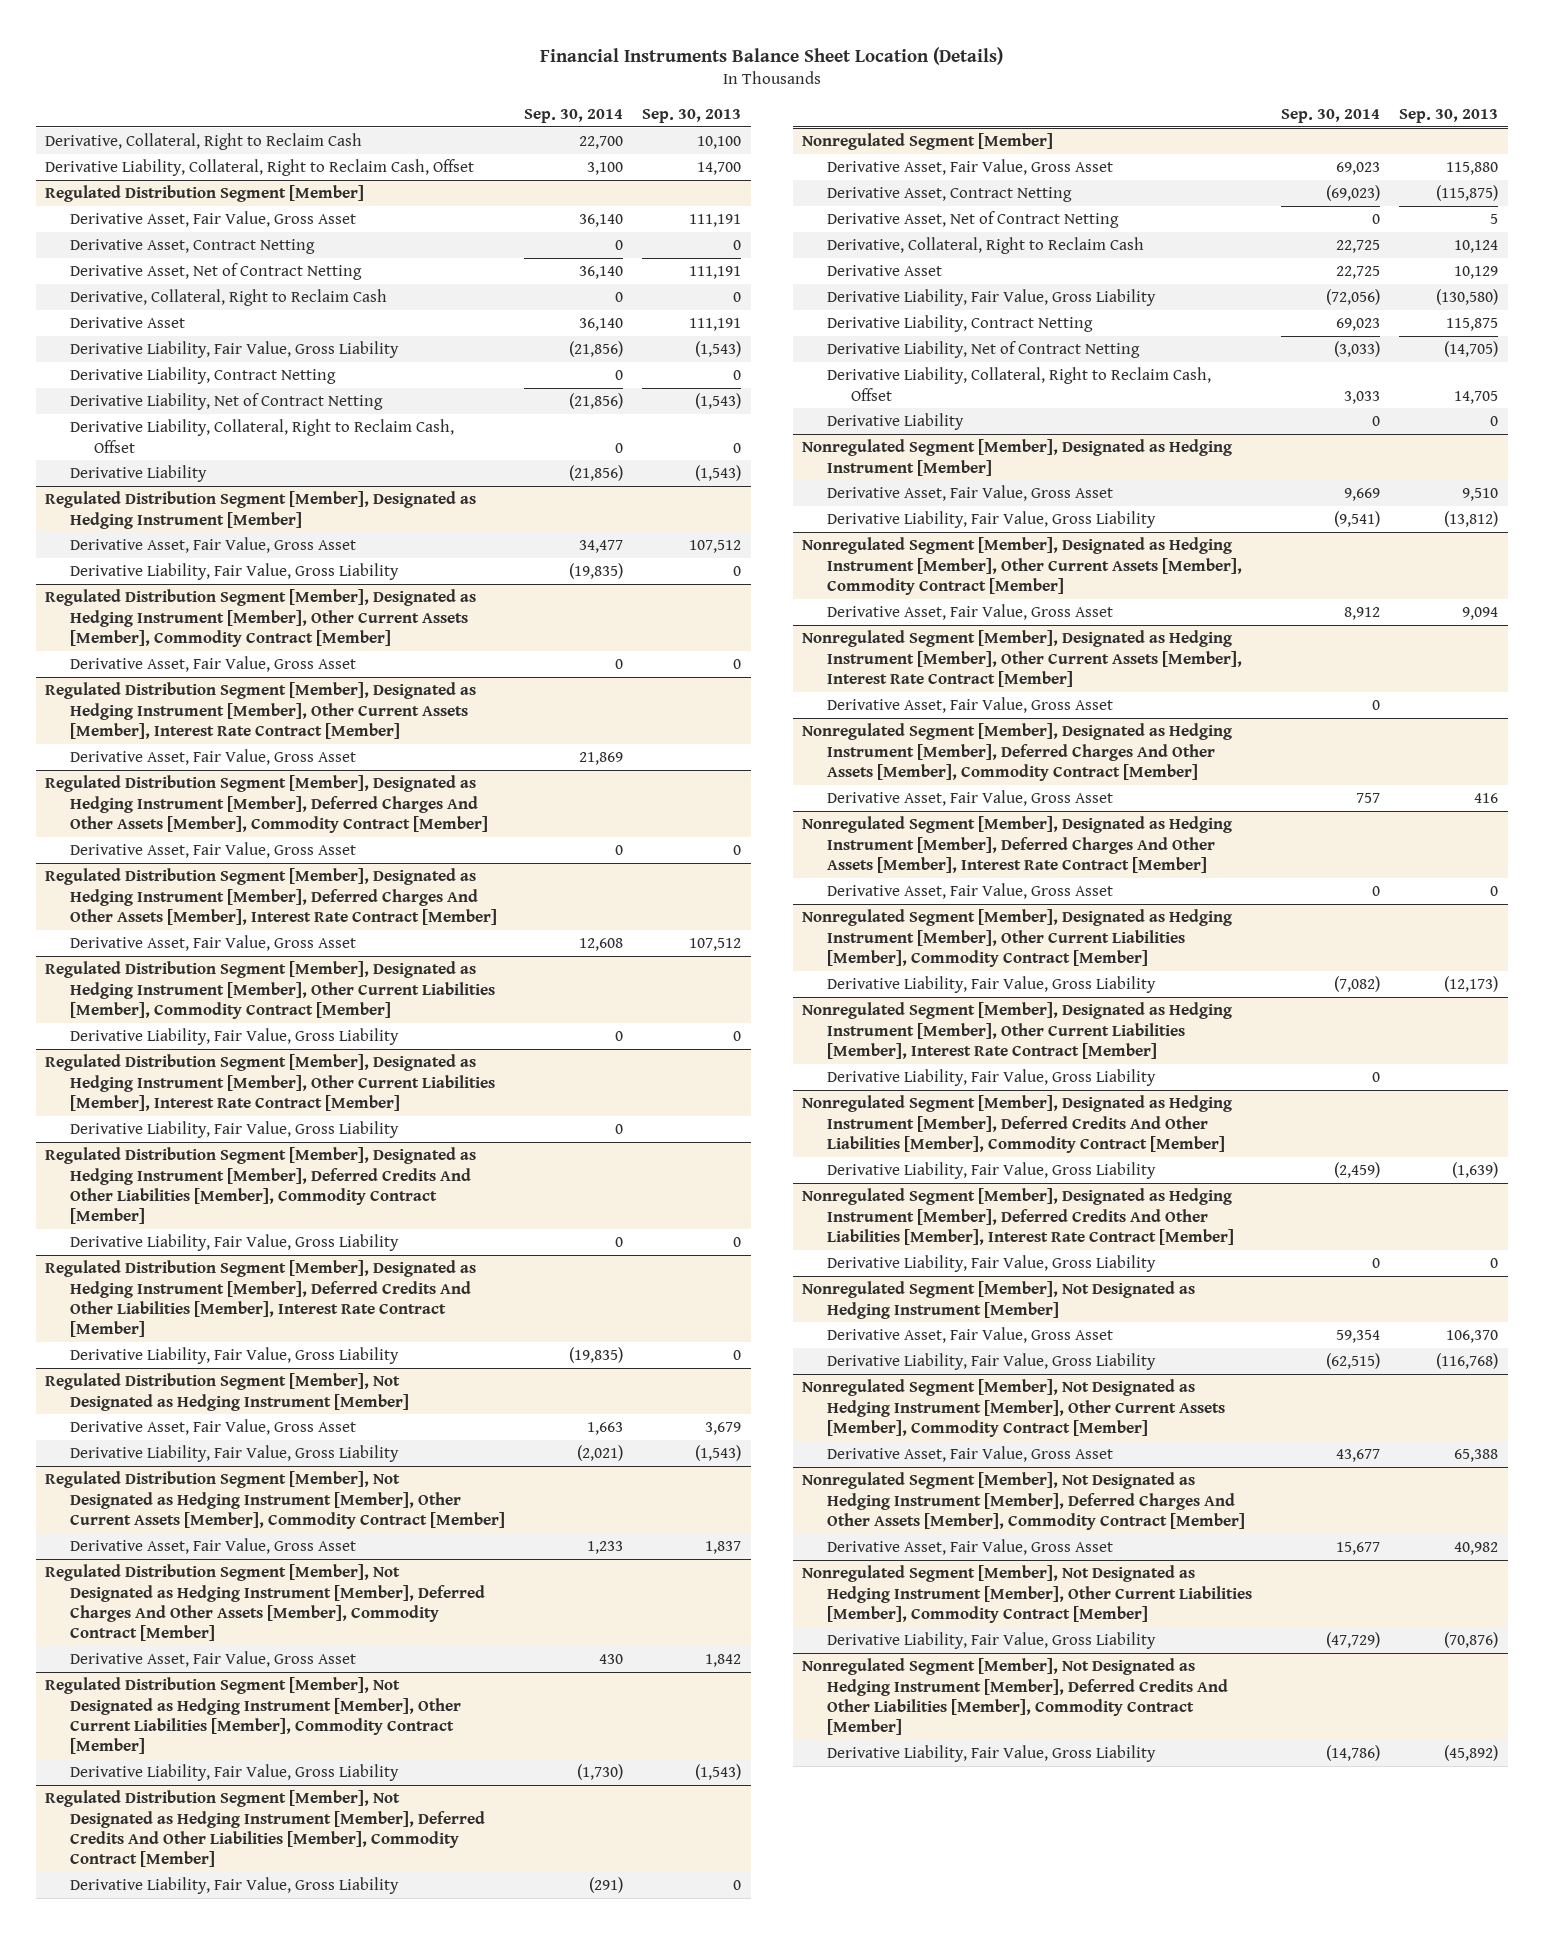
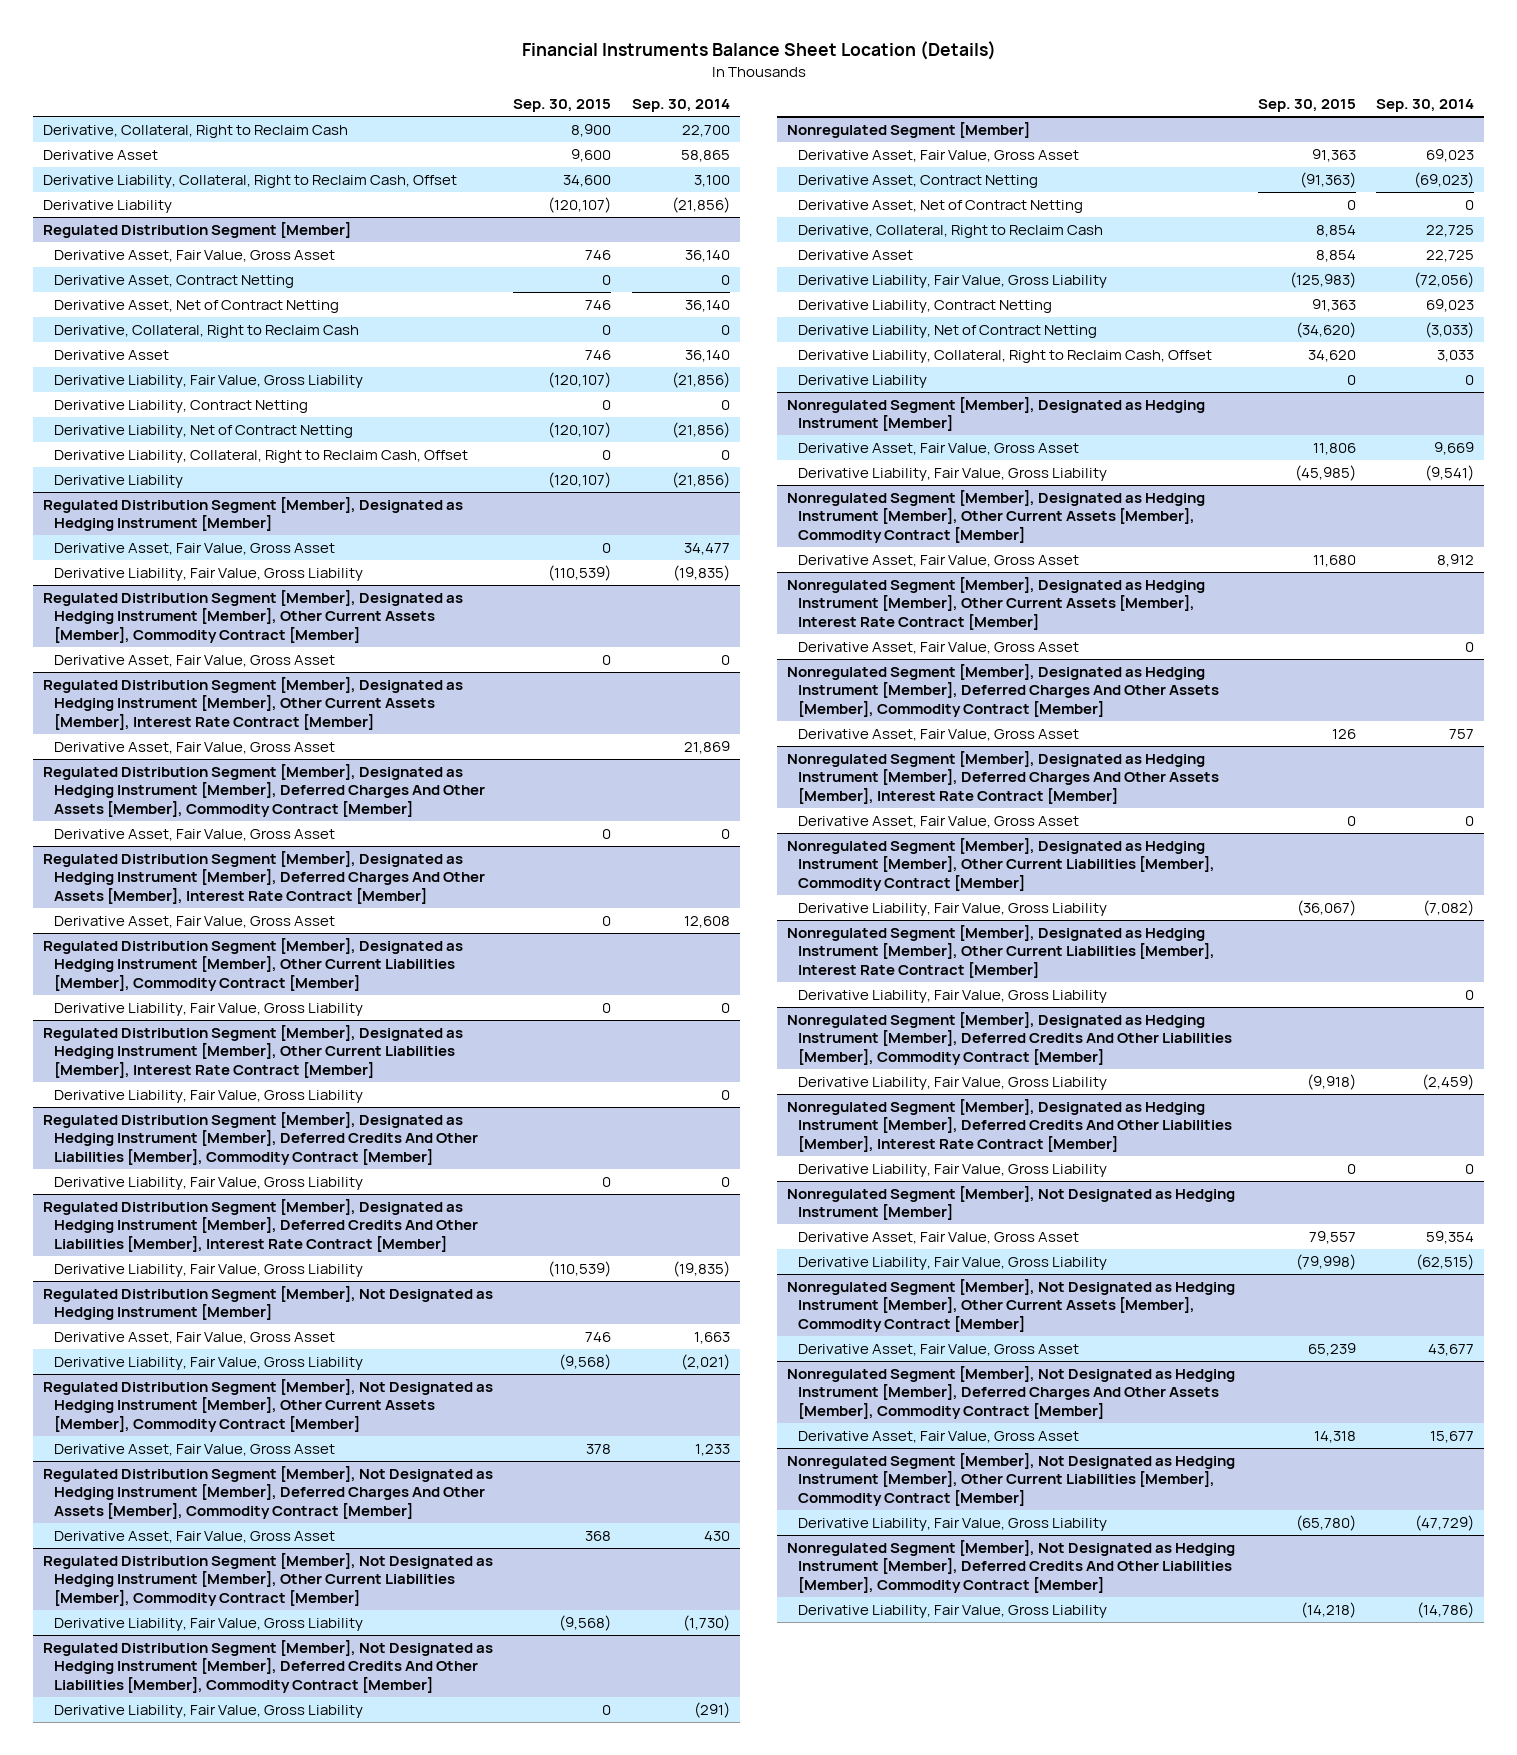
[642,108,742,123] Sep. 30, 2013 -> none
none -> [513,99,612,113] Sep. 30, 2015
none -> [43,149,159,160] Derivative Asset
none -> [43,199,173,213] Derivative Liability

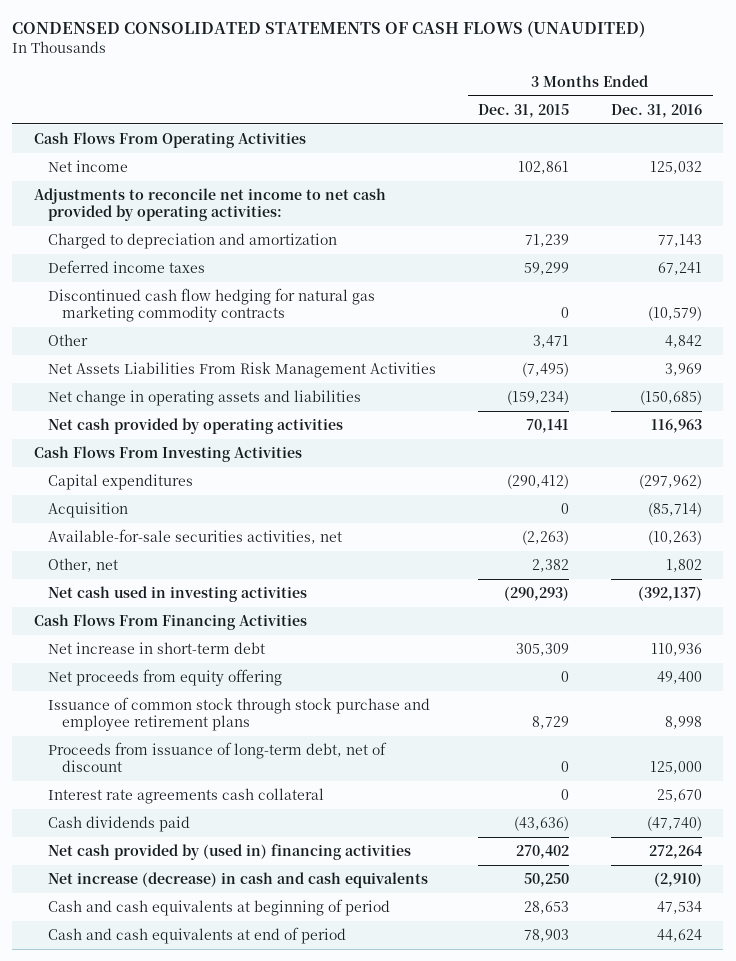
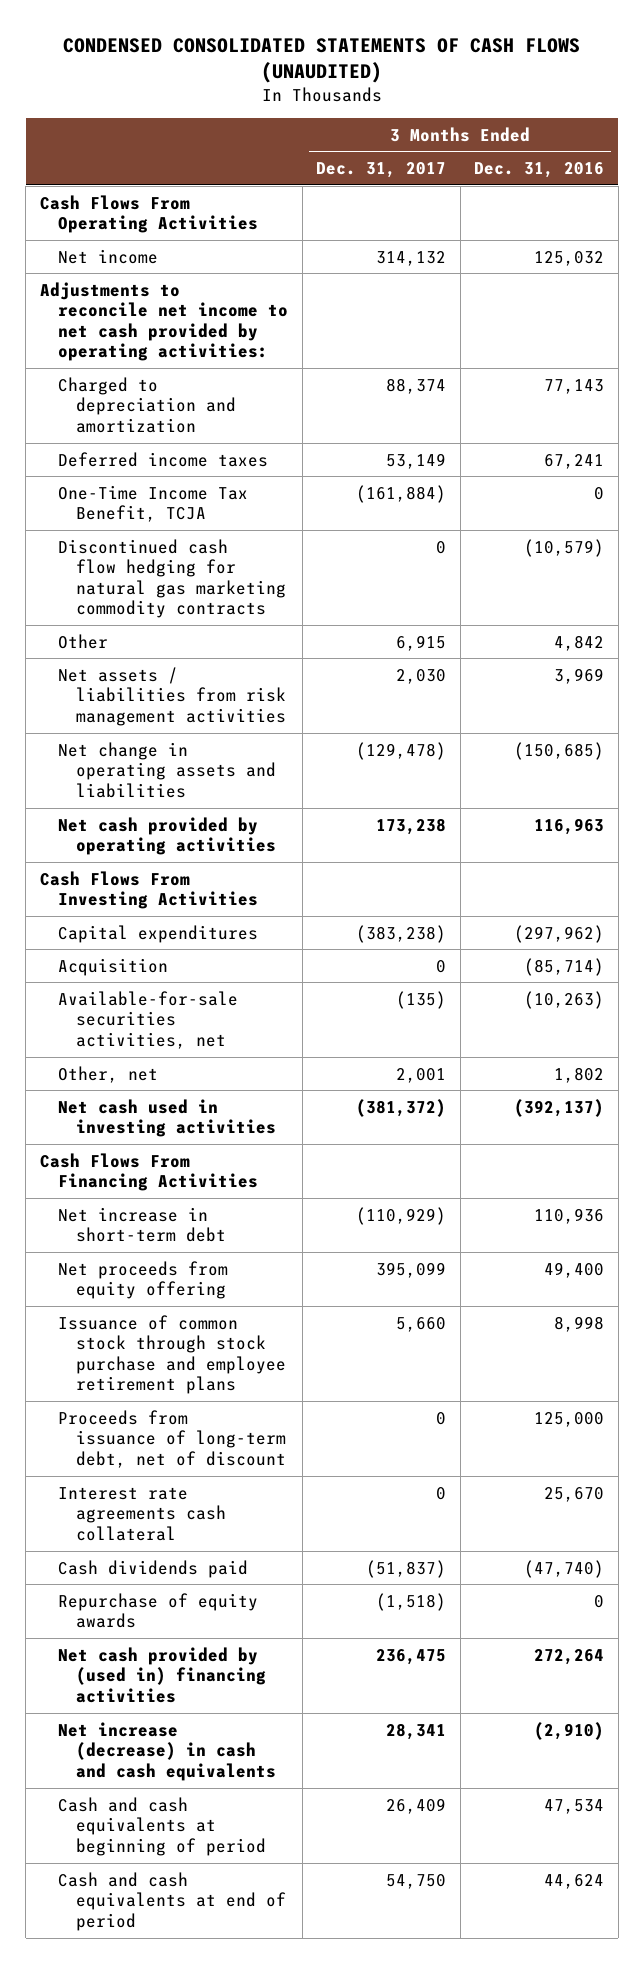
[478,103,570,118] Dec. 31, 2015 -> none
none -> [316,161,447,178] Dec. 31, 2017
none -> [57,484,248,523] One-Time Income Tax Benefit, TCJA
[47,362,436,379] Net Assets Liabilities From Risk Management Activities -> [57,666,287,726] Net assets / liabilities from risk management activities
none -> [57,1592,258,1629] Repurchase of equity awards

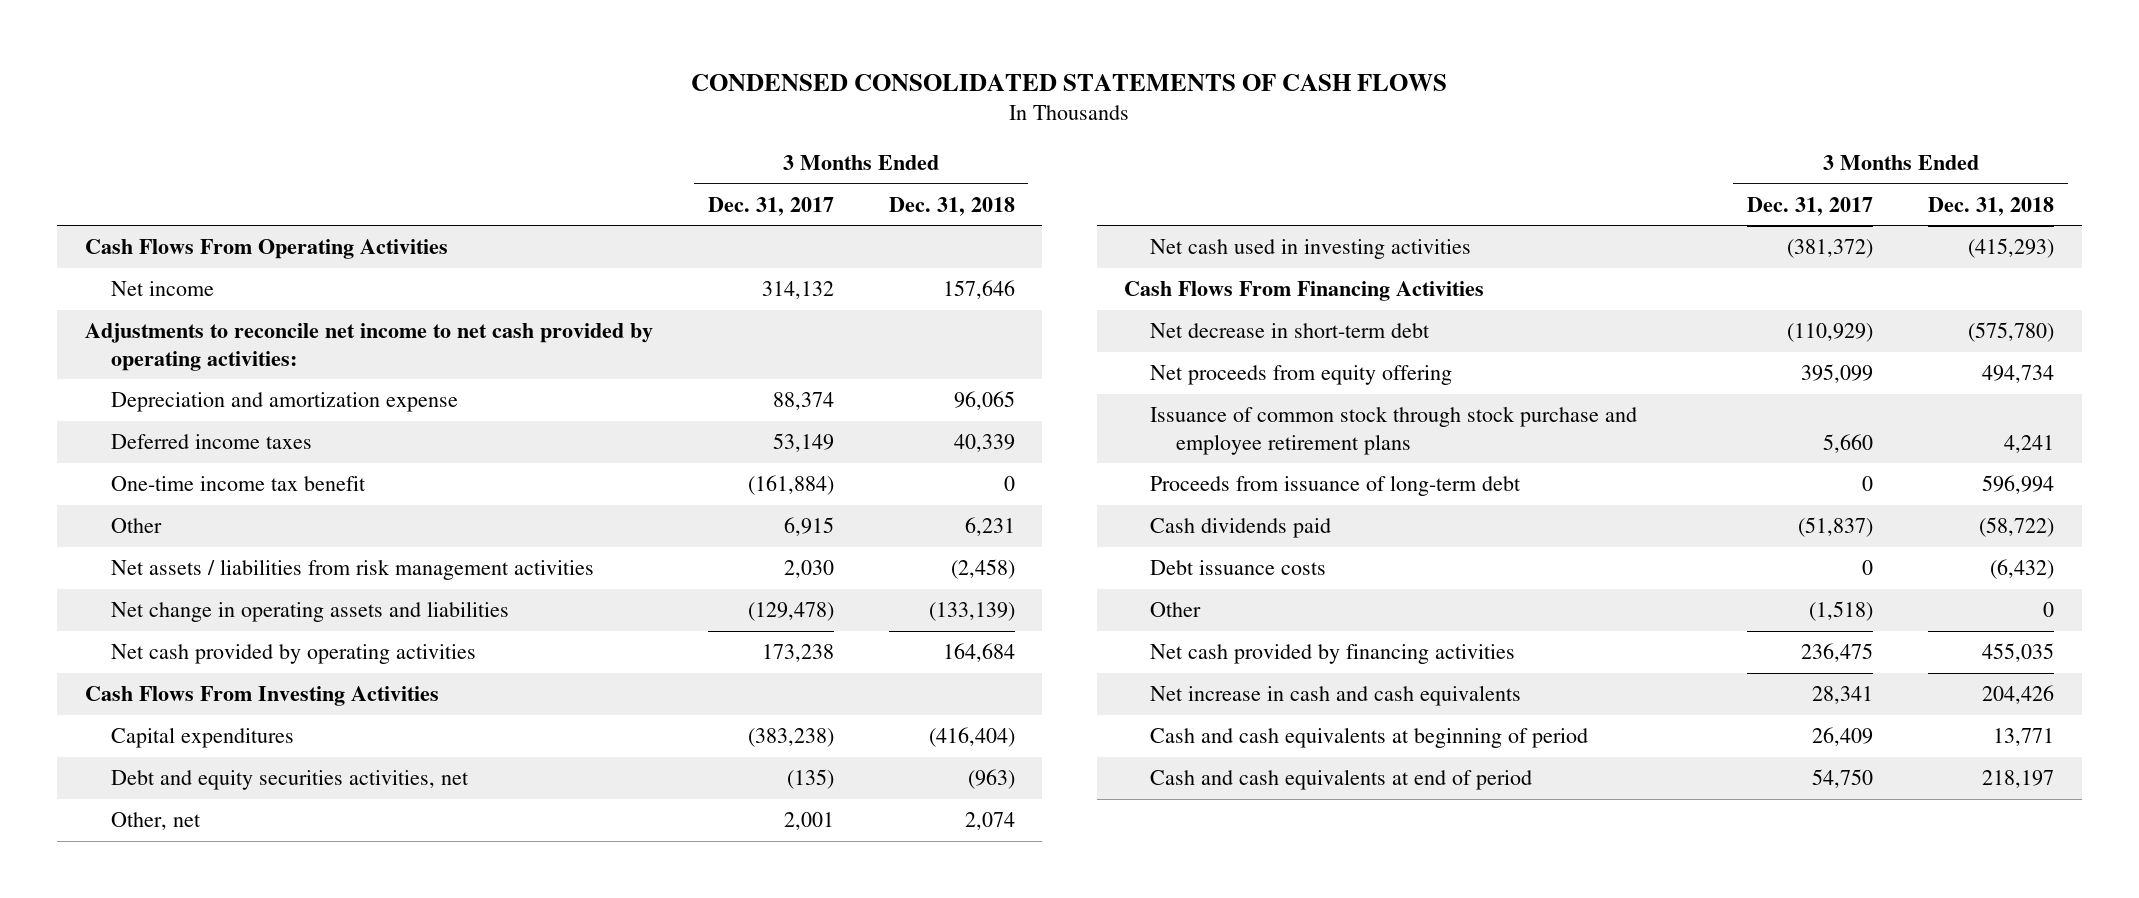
[63,38,581,84] CONDENSED CONSOLIDATED STATEMENTS OF CASH FLOWS (UNAUDITED) -> [691,73,1448,91] CONDENSED CONSOLIDATED STATEMENTS OF CASH FLOWS
[474,161,605,178] Dec. 31, 2016 -> none
none -> [888,196,1015,216] Dec. 31, 2018
[57,376,237,433] Charged to depreciation and amortization -> [110,391,458,412] Depreciation and amortization expense
[57,538,287,619] Discontinued cash flow hedging for natural gas marketing commodity contracts -> none
[57,484,248,523] One-Time Income Tax Benefit, TCJA -> [110,475,366,491] One-time income tax benefit
[57,957,168,976] Acquisition -> none
[57,990,238,1049] Available-for-sale securities activities, net -> [110,769,469,790] Debt and equity securities activities, net
[57,1206,227,1243] Net increase in short-term debt -> [1150,322,1431,338] Net decrease in short-term debt
[57,1486,227,1541] Interest rate agreements cash collateral -> none
[57,1409,287,1468] Proceeds from issuance of long-term debt, net of discount -> [1150,474,1522,496] Proceeds from issuance of long-term debt
none -> [1150,559,1327,575] Debt issuance costs
[57,1592,258,1629] Repurchase of equity awards -> [1150,601,1202,617] Other
[57,1646,267,1703] Net cash provided by (used in) financing activities -> [1150,643,1516,664] Net cash provided by financing activities
[57,1721,277,1781] Net increase (decrease) in cash and cash equivalents -> [1150,684,1522,706] Net increase in cash and cash equivalents

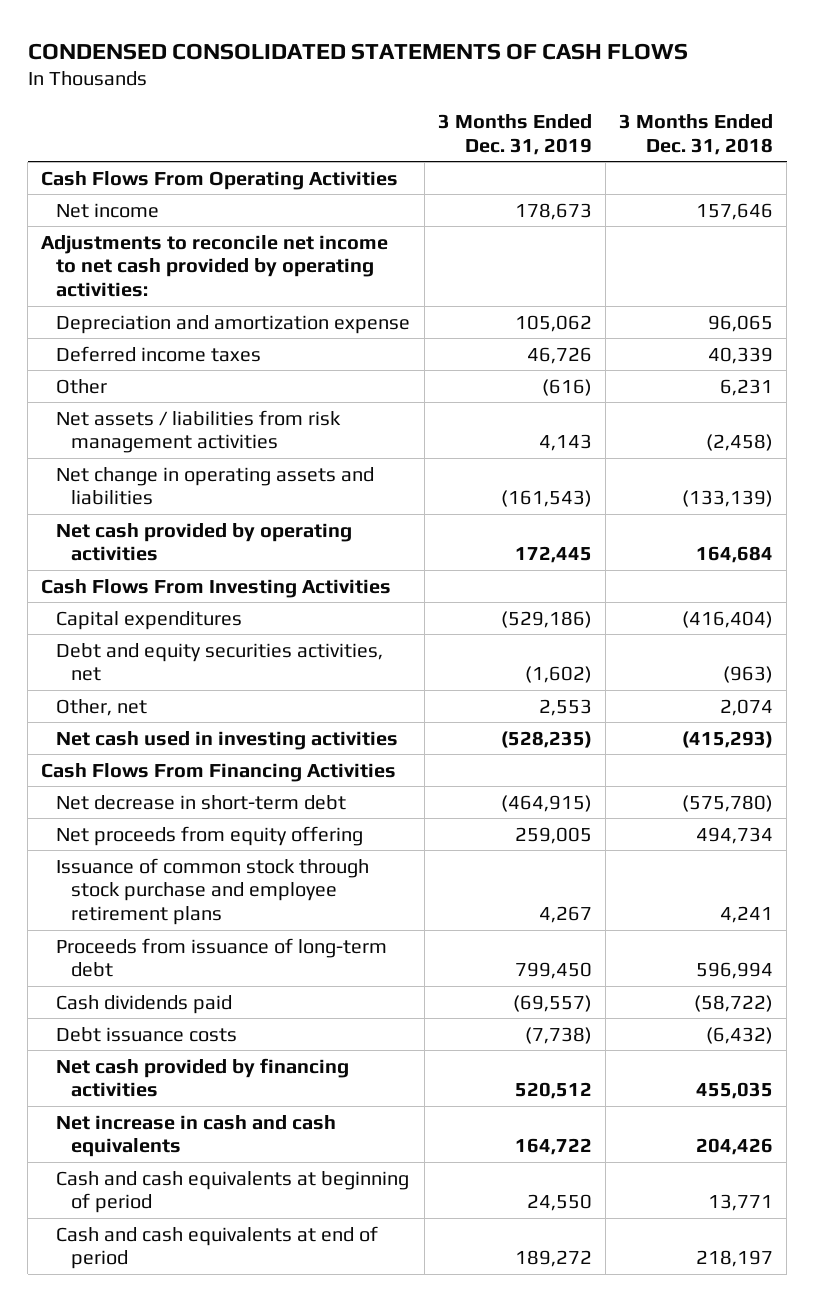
[707,196,834,216] Dec. 31, 2017 -> none
none -> [437,113,592,155] 3 Months Ended Dec. 31, 2019
[110,475,366,491] One-time income tax benefit -> none
[1150,601,1202,617] Other -> none

